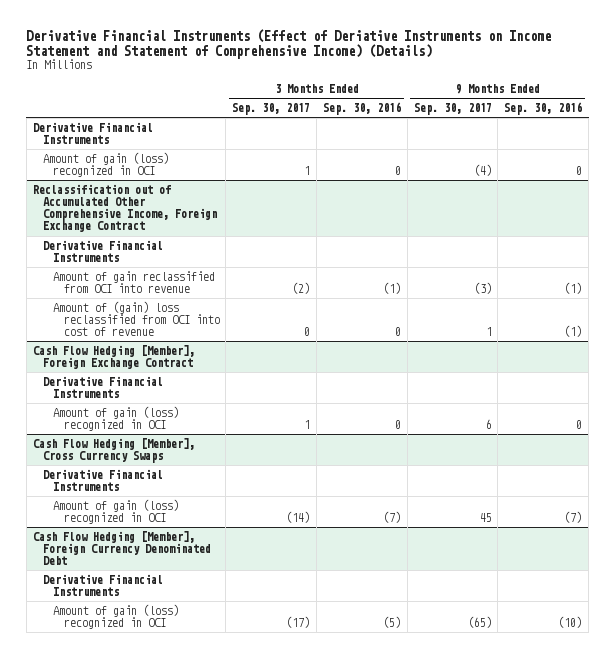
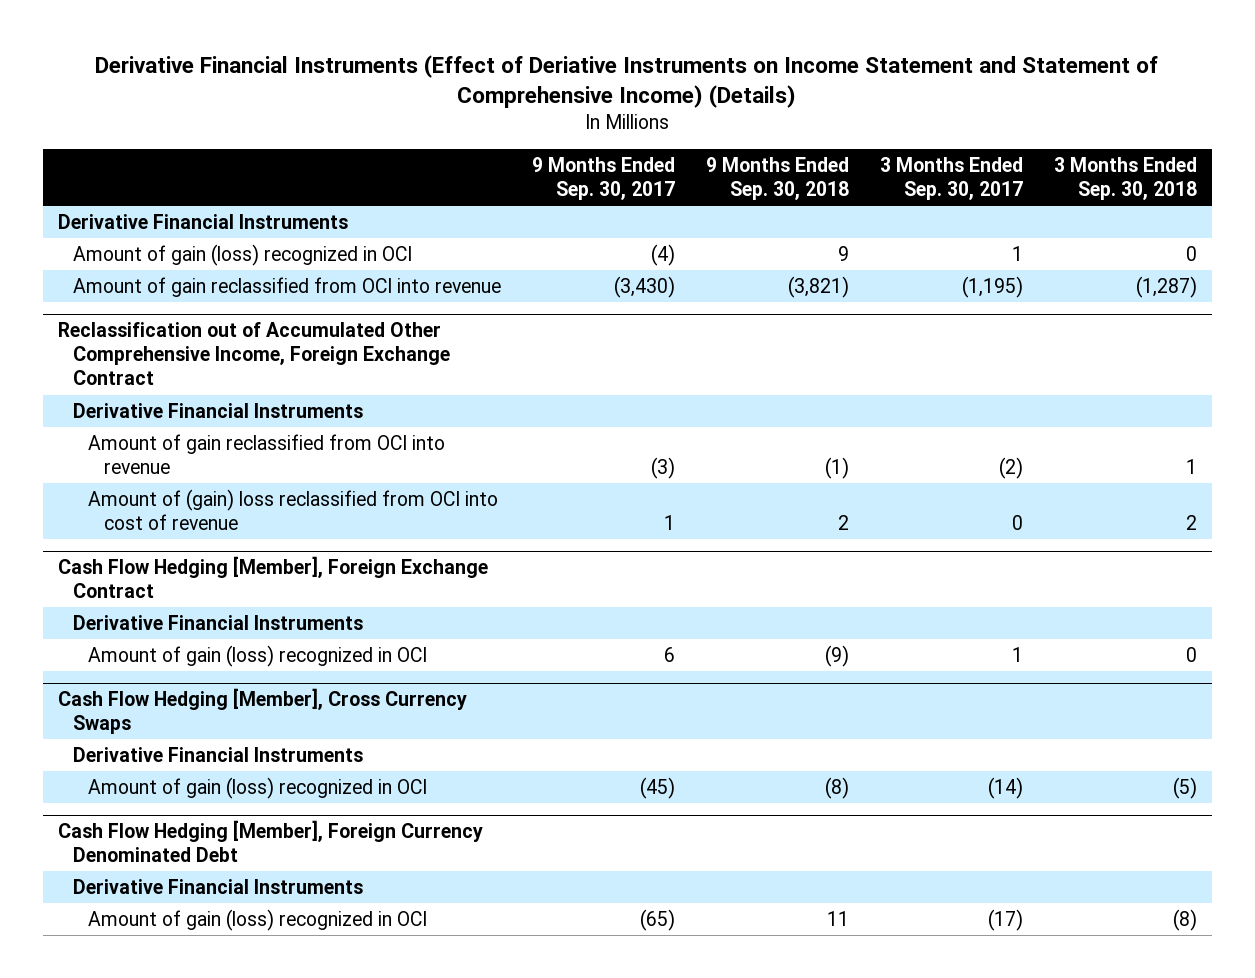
[322,102,401,116] Sep. 30, 2016 -> none
[504,102,583,116] Sep. 30, 2016 -> none
none -> [705,156,849,200] 9 Months Ended Sep. 30, 2018
none -> [1053,156,1197,200] 3 Months Ended Sep. 30, 2018
none -> [73,276,502,297] Amount of gain reclassified from OCI into revenue
[479,513,492,523] 45 -> [640,776,676,799] (45)

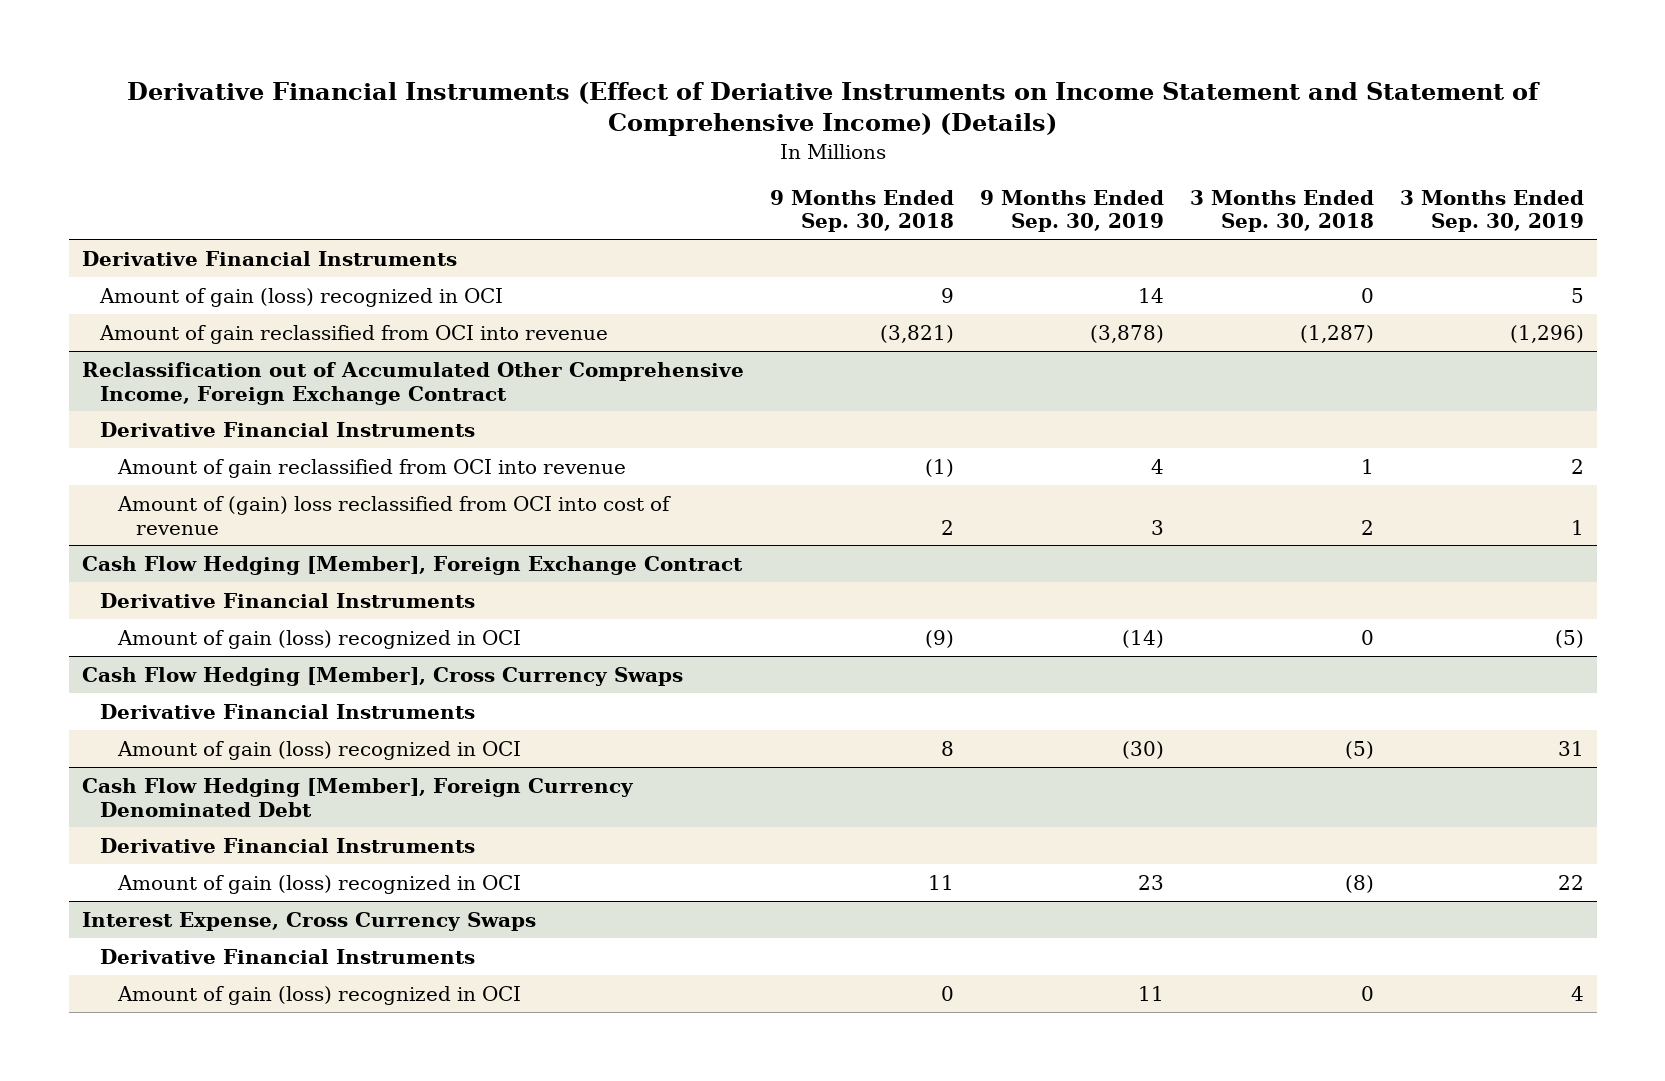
[532,156,676,200] 9 Months Ended Sep. 30, 2017 -> none
[879,156,1023,200] 3 Months Ended Sep. 30, 2017 -> none
none -> [979,189,1164,233] 9 Months Ended Sep. 30, 2019
none -> [1399,189,1584,233] 3 Months Ended Sep. 30, 2019
[824,776,849,799] (8) -> [940,740,954,756] 8
none -> [81,911,536,931] Interest Expense, Cross Currency Swaps
none -> [99,948,475,964] Derivative Financial Instruments
none -> [116,985,521,1005] Amount of gain (loss) recognized in OCI

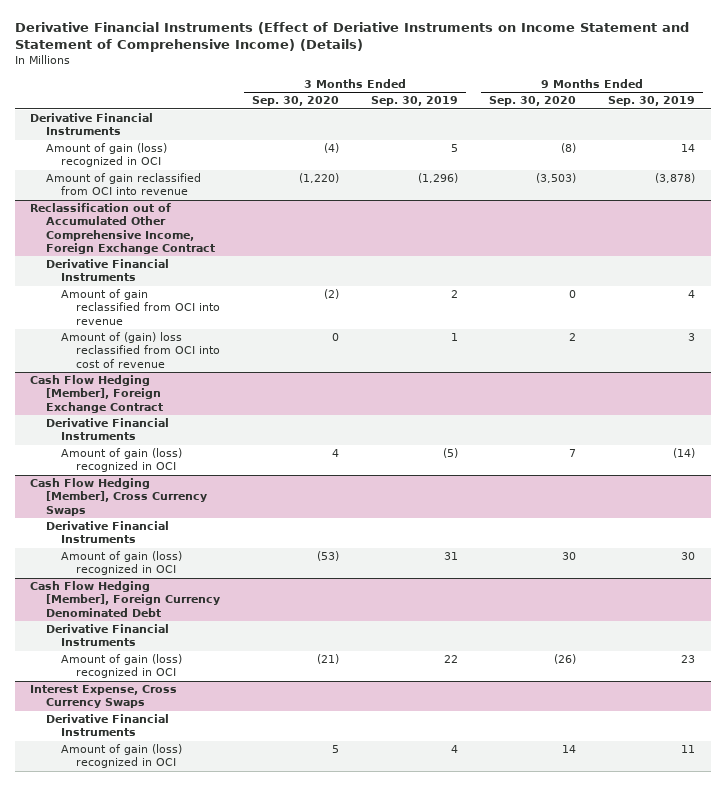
[769,189,954,233] 9 Months Ended Sep. 30, 2018 -> none
[1189,189,1374,233] 3 Months Ended Sep. 30, 2018 -> none
none -> [252,96,340,107] Sep. 30, 2020
none -> [489,96,577,107] Sep. 30, 2020
[1121,740,1164,759] (30) -> [680,552,695,561] 30

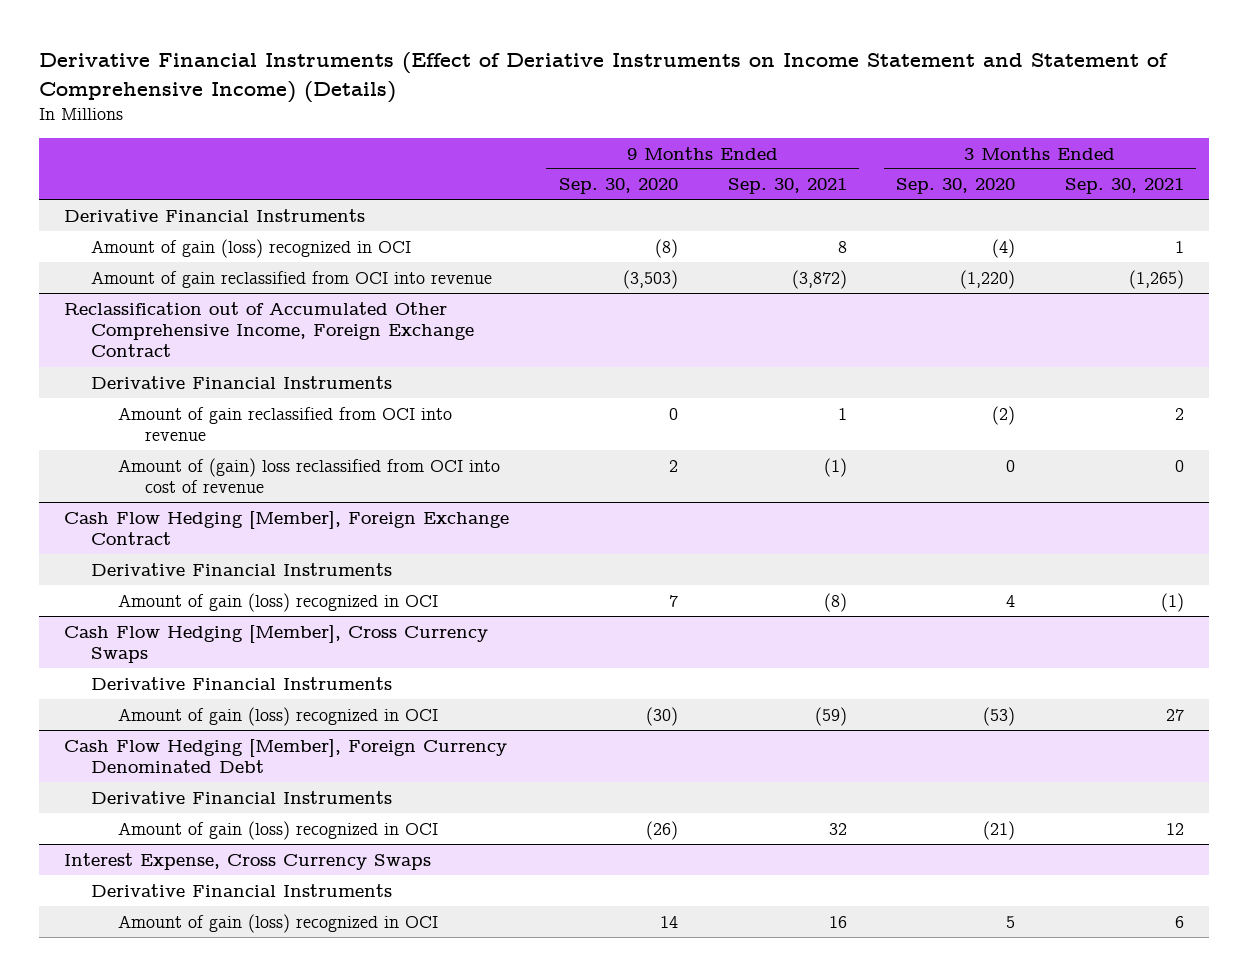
[370,96,458,107] Sep. 30, 2019 -> none
[607,96,695,107] Sep. 30, 2019 -> none
none -> [727,178,847,195] Sep. 30, 2021
none -> [1064,178,1184,195] Sep. 30, 2021
[562,552,577,561] 30 -> [645,706,678,726] (30)

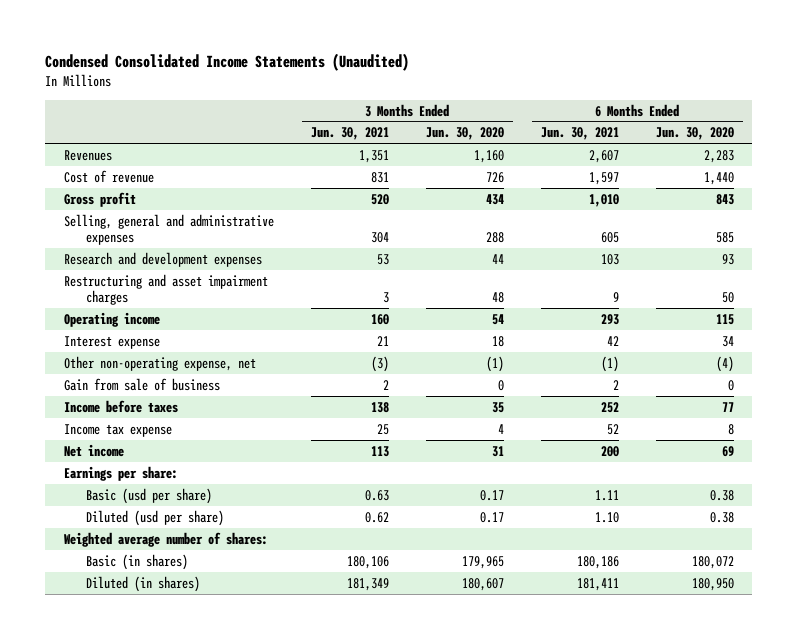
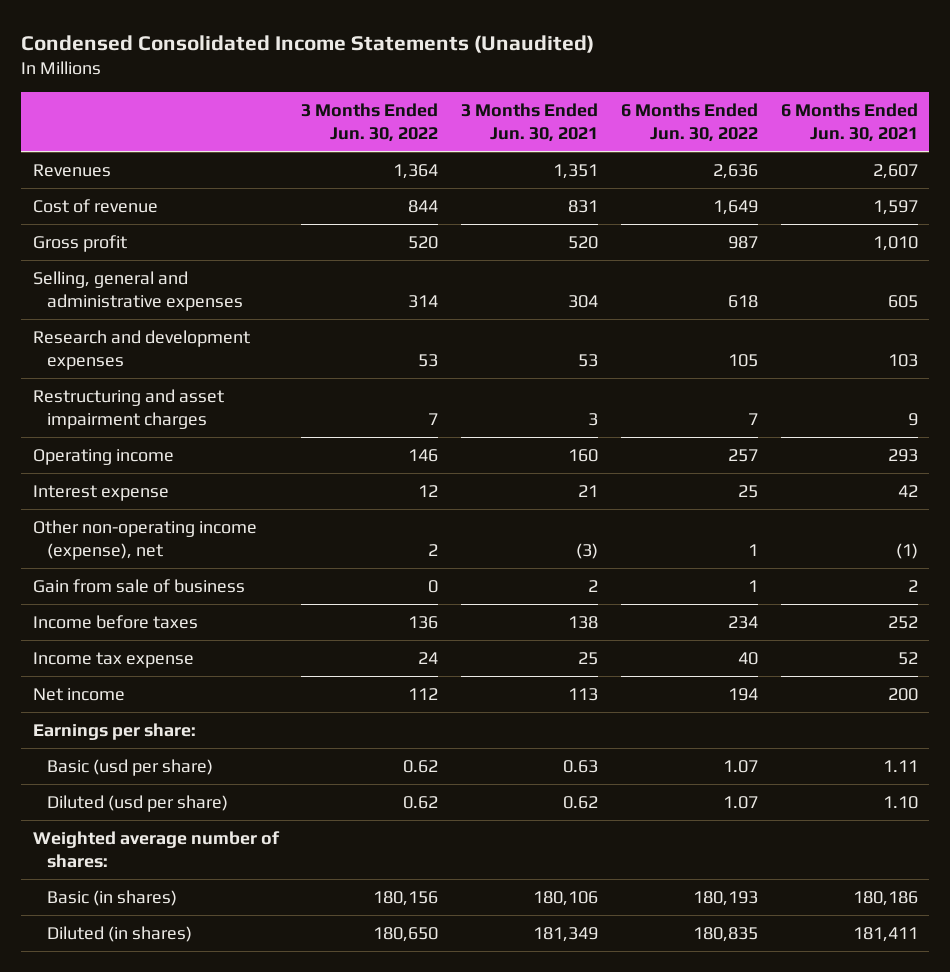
[425,127,504,141] Jun. 30, 2020 -> none
[655,127,734,141] Jun. 30, 2020 -> none
none -> [301,103,439,142] 3 Months Ended Jun. 30, 2022
none -> [620,103,758,142] 6 Months Ended Jun. 30, 2022
[63,355,256,371] Other non-operating expense, net -> [32,520,257,560] Other non-operating income (expense), net

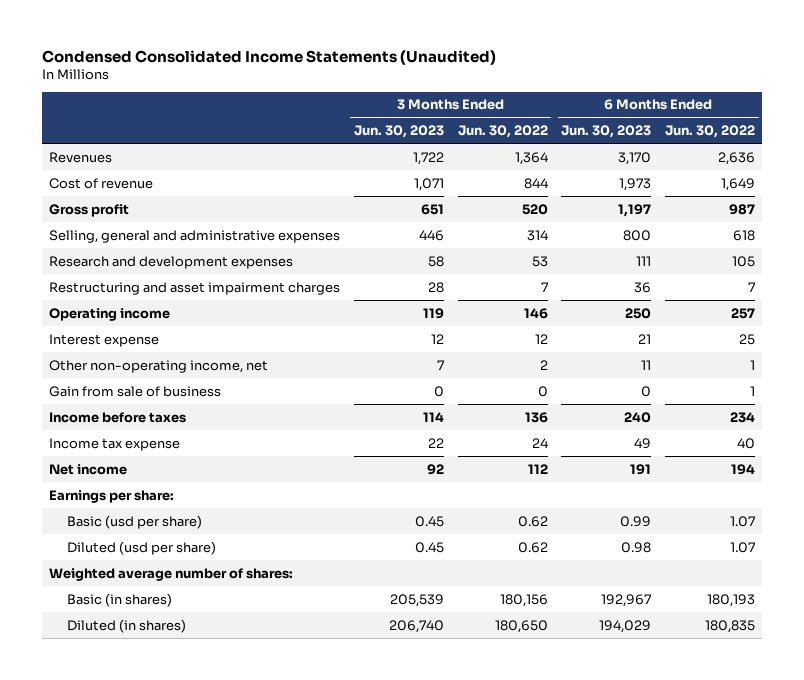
[461,103,599,142] 3 Months Ended Jun. 30, 2021 -> none
[780,103,918,142] 6 Months Ended Jun. 30, 2021 -> none
none -> [353,125,444,139] Jun. 30, 2023
none -> [561,125,652,139] Jun. 30, 2023
[32,520,257,560] Other non-operating income (expense), net -> [48,359,268,373] Other non-operating income, net

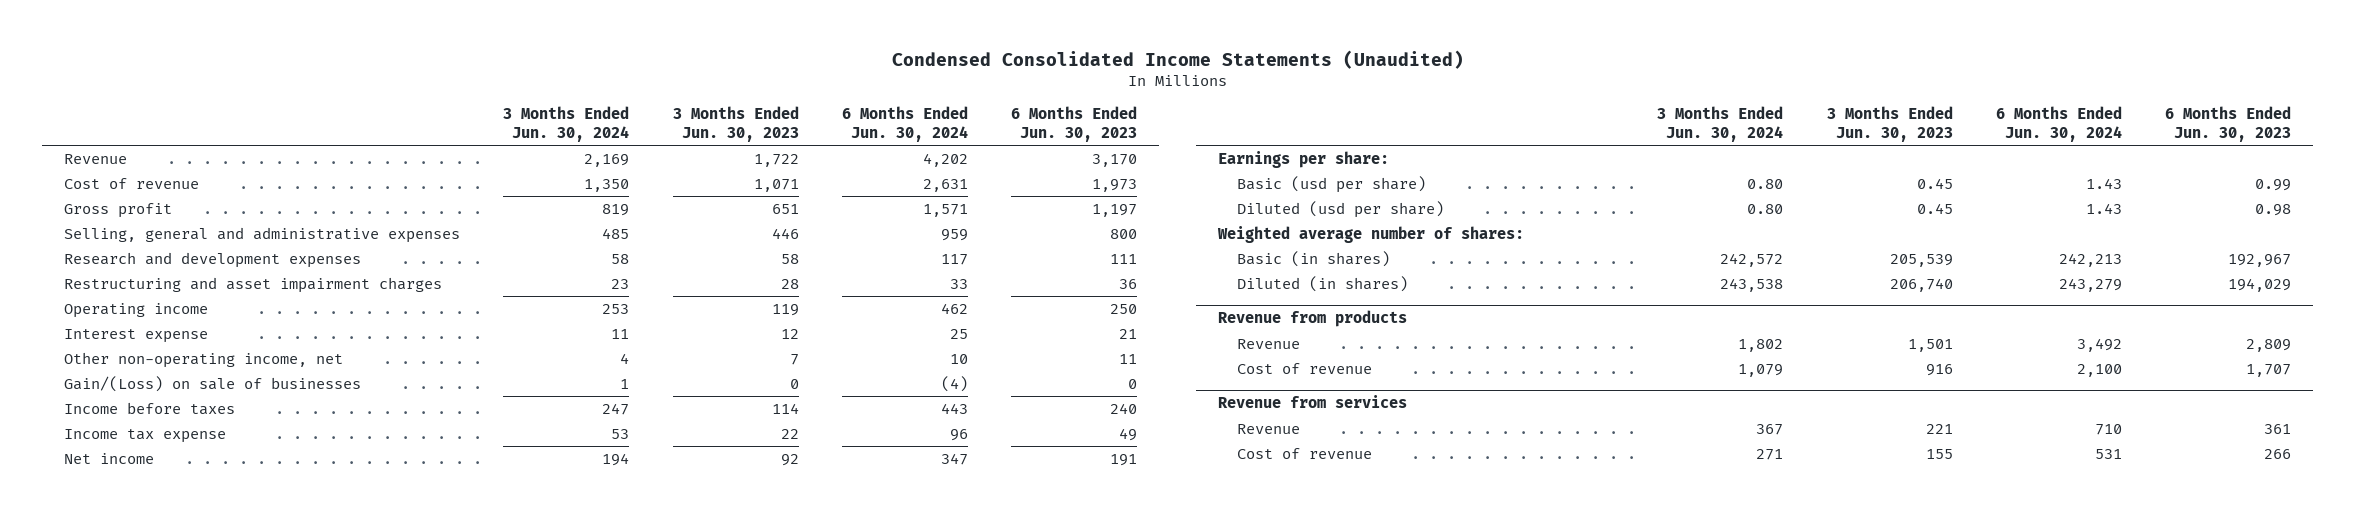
[457,125,548,139] Jun. 30, 2022 -> none
[665,125,756,139] Jun. 30, 2022 -> none
none -> [503,105,630,142] 3 Months Ended Jun. 30, 2024
none -> [841,105,968,142] 6 Months Ended Jun. 30, 2024
[48,151,112,163] Revenues -> [63,153,127,164] Revenue
[48,385,221,397] Gain from sale of business -> [63,375,361,392] Gain/(Loss) on sale of businesses
none -> [1218,310,1408,328] Revenue from products
none -> [1236,338,1300,349] Revenue
none -> [1236,362,1372,374] Cost of revenue
none -> [1218,395,1408,409] Revenue from services
none -> [1236,423,1300,434] Revenue
none -> [1236,447,1372,459] Cost of revenue

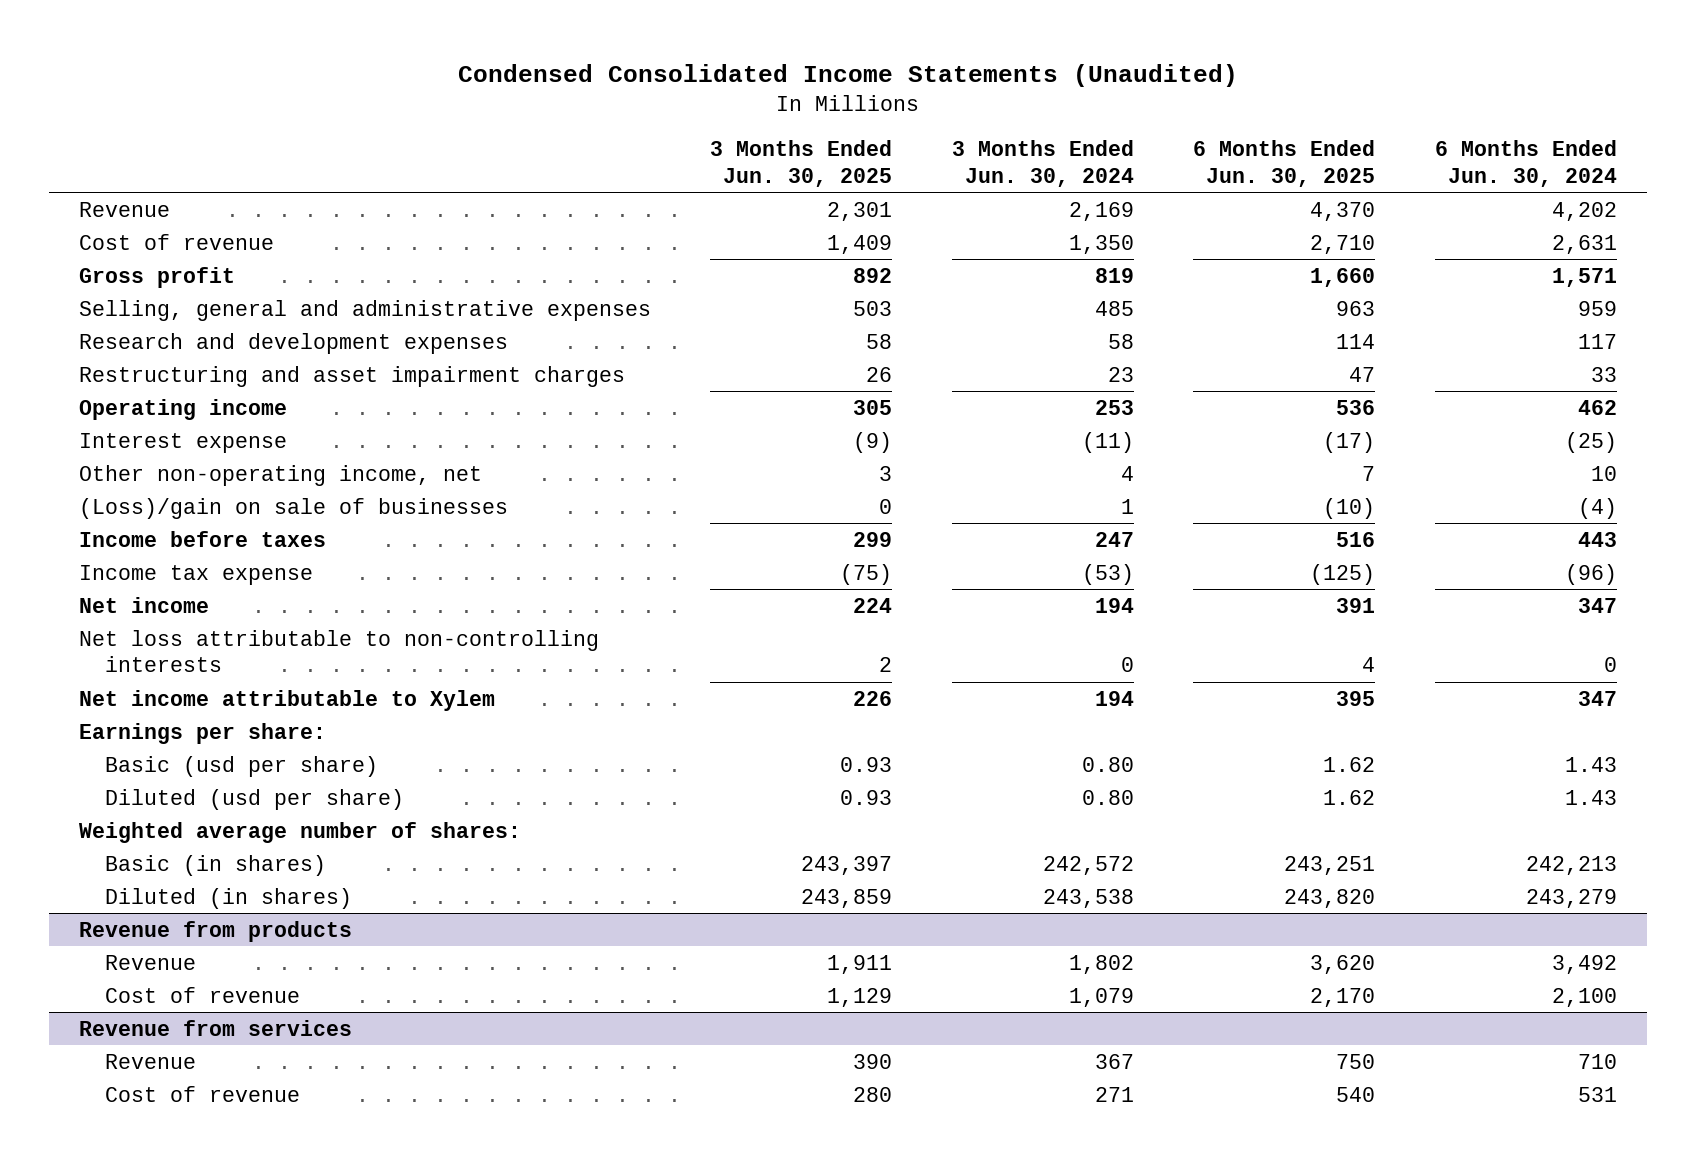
[672,105,799,142] 3 Months Ended Jun. 30, 2023 -> none
[1011,105,1138,142] 6 Months Ended Jun. 30, 2023 -> none
none -> [710,140,893,187] 3 Months Ended Jun. 30, 2025
none -> [1193,140,1376,187] 6 Months Ended Jun. 30, 2025
[611,328,630,339] 11 -> [1081,431,1134,453] (11)
[949,328,968,339] 25 -> [1564,431,1617,453] (25)
[63,375,361,392] Gain/(Loss) on sale of businesses -> [79,497,509,519] (Loss)/gain on sale of businesses
[611,428,630,439] 53 -> [1081,563,1134,585] (53)
[949,428,968,441] 96 -> [1564,563,1617,585] (96)
none -> [79,629,600,673] Net loss attributable to non-controlling interests
none -> [79,689,496,711] Net income attributable to Xylem

